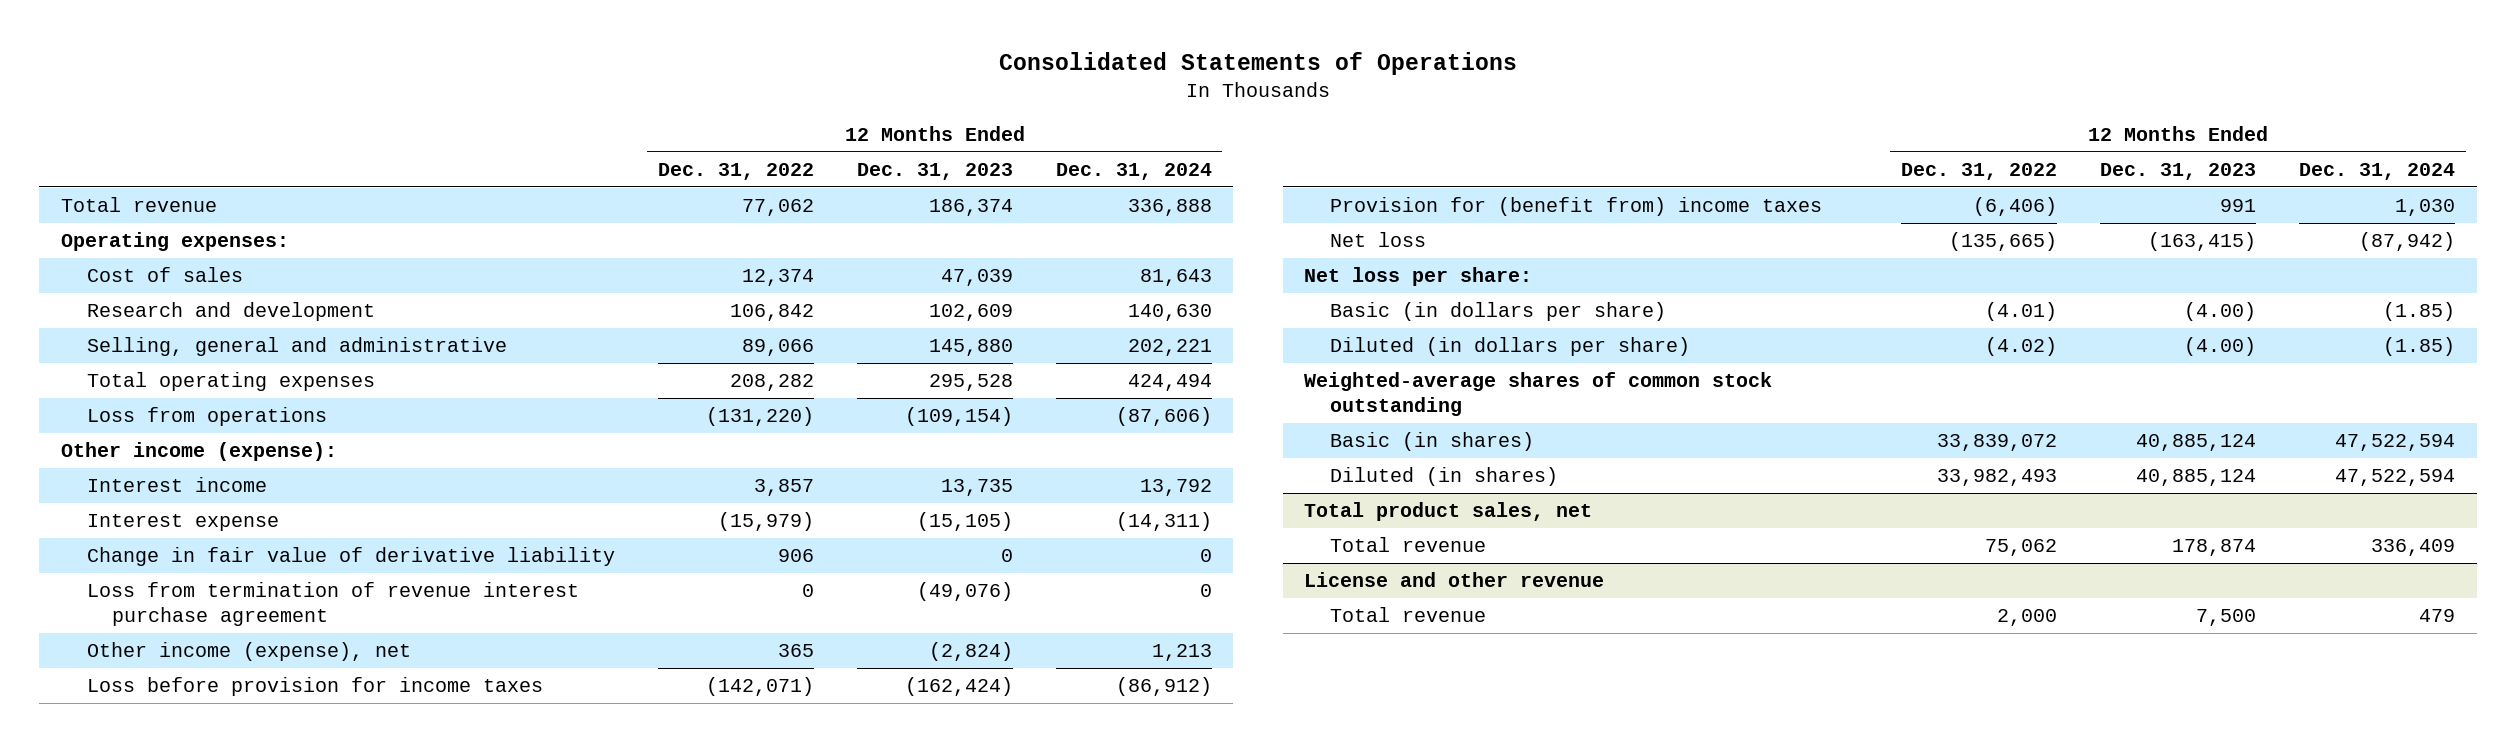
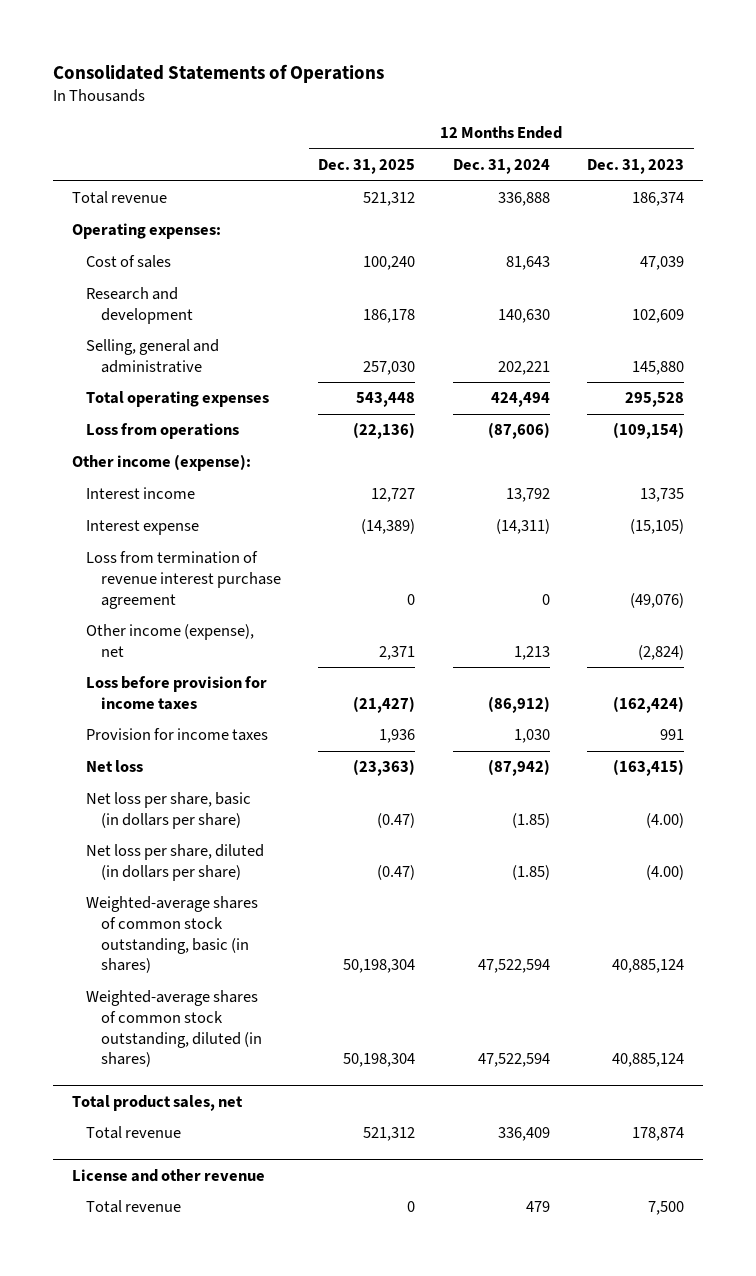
[657,162,814,180] Dec. 31, 2022 -> none
none -> [318,159,416,175] Dec. 31, 2025
[86,546,615,566] Change in fair value of derivative liability -> none
[1330,196,1823,216] Provision for (benefit from) income taxes -> [86,728,269,742] Provision for income taxes
[1304,266,1533,286] Net loss per share: -> none
[1304,371,1773,417] Weighted-average shares of common stock outstanding -> none
[1330,301,1667,321] Basic (in dollars per share) -> [86,792,252,829] Net loss per share, basic (in dollars per share)
[1330,336,1691,356] Diluted (in dollars per share) -> [86,844,265,881] Net loss per share, diluted (in dollars per share)
[1330,431,1535,451] Basic (in shares) -> [86,896,259,974] Weighted-average shares of common stock outstanding, basic (in shares)
[1330,466,1559,486] Diluted (in shares) -> [86,990,263,1068] Weighted-average shares of common stock outstanding, diluted (in shares)

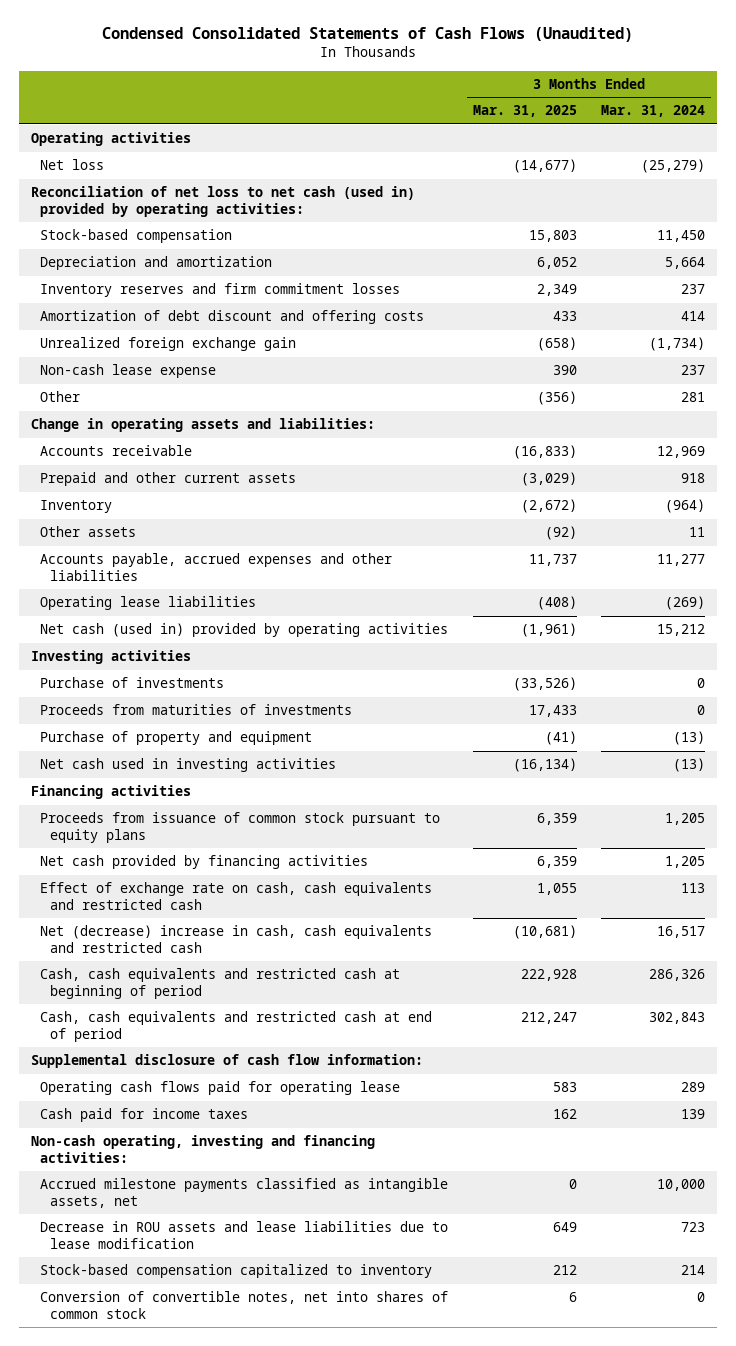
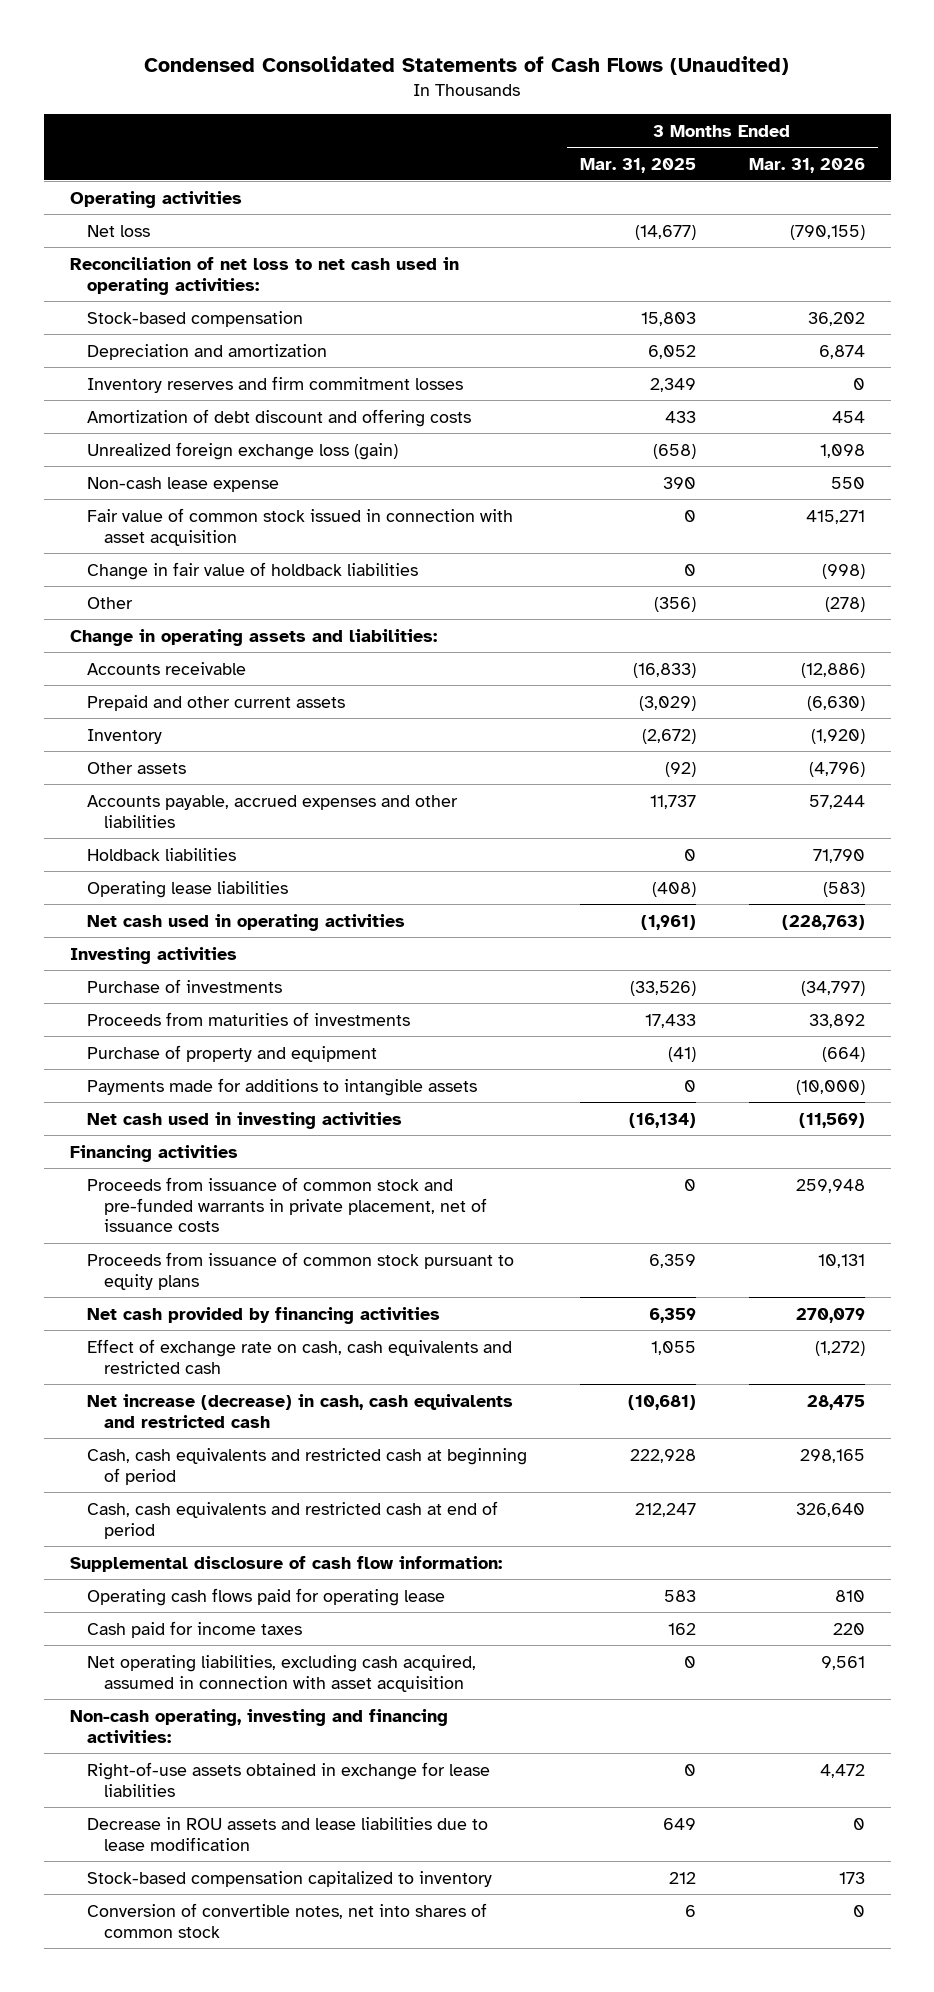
[601,105,706,118] Mar. 31, 2024 -> none
none -> [748,157,865,173] Mar. 31, 2026
[30,186,415,217] Reconciliation of net loss to net cash (used in) provided by operating activities: -> [69,256,459,295] Reconciliation of net loss to net cash used in operating activities:
[40,337,297,352] Unrealized foreign exchange gain -> [87,441,399,460] Unrealized foreign exchange loss (gain)
none -> [87,507,514,546] Fair value of common stock issued in connection with asset acquisition
none -> [87,561,419,580] Change in fair value of holdback liabilities
none -> [87,847,237,861] Holdback liabilities
[40,623,449,638] Net cash (used in) provided by operating activities -> [87,913,406,931] Net cash used in operating activities
none -> [87,1077,478,1096] Payments made for additions to intangible assets
none -> [87,1176,488,1233] Proceeds from issuance of common stock and pre-funded warrants in private placement, net of issuance costs
[40,925,433,953] Net (decrease) increase in cash, cash equivalents and restricted cash -> [87,1393,514,1428] Net increase (decrease) in cash, cash equivalents and restricted cash
none -> [87,1654,477,1692] Net operating liabilities, excluding cash acquired, assumed in connection with asset acquisition
[40,1178,449,1208] Accrued milestone payments classified as intangible assets, net -> none
none -> [87,1761,491,1797] Right-of-use assets obtained in exchange for lease liabilities

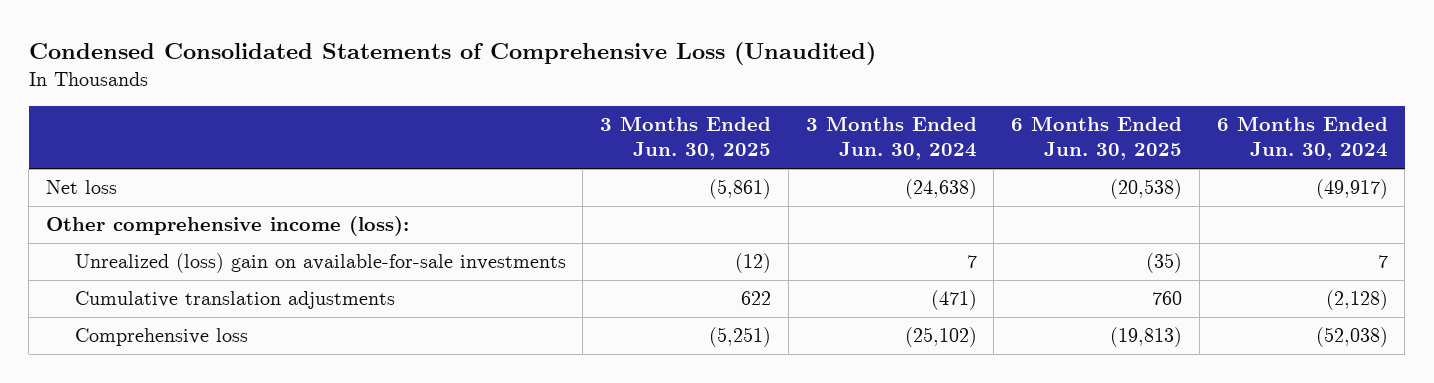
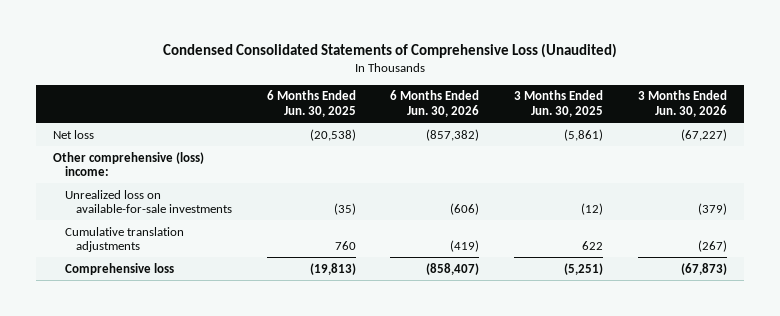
[805,115,977,161] 3 Months Ended Jun. 30, 2024 -> none
[1216,115,1388,161] 6 Months Ended Jun. 30, 2024 -> none
none -> [390,90,480,117] 6 Months Ended Jun. 30, 2026
none -> [637,90,727,117] 3 Months Ended Jun. 30, 2026
[46,216,410,237] Other comprehensive income (loss): -> [53,151,205,177] Other comprehensive (loss) income:
[74,253,566,274] Unrealized (loss) gain on available-for-sale investments -> [64,189,232,214] Unrealized loss on available-for-sale investments

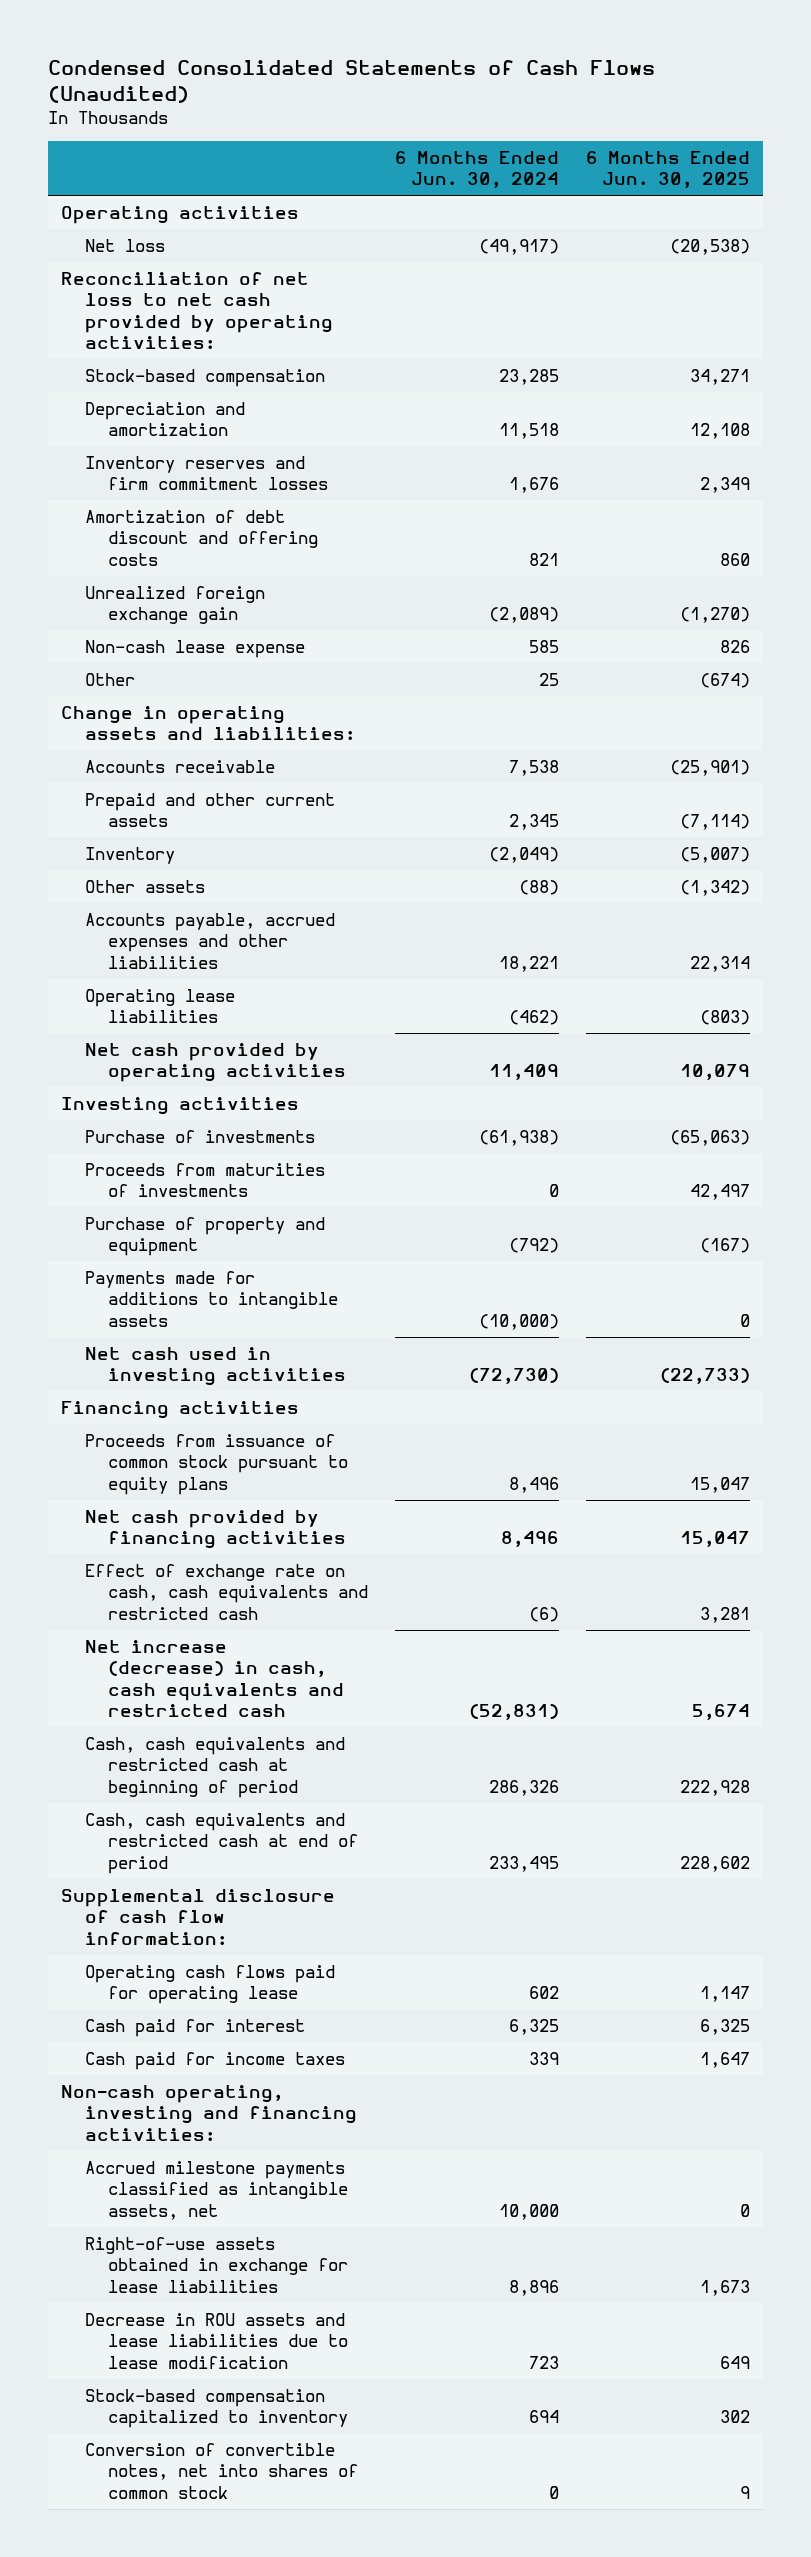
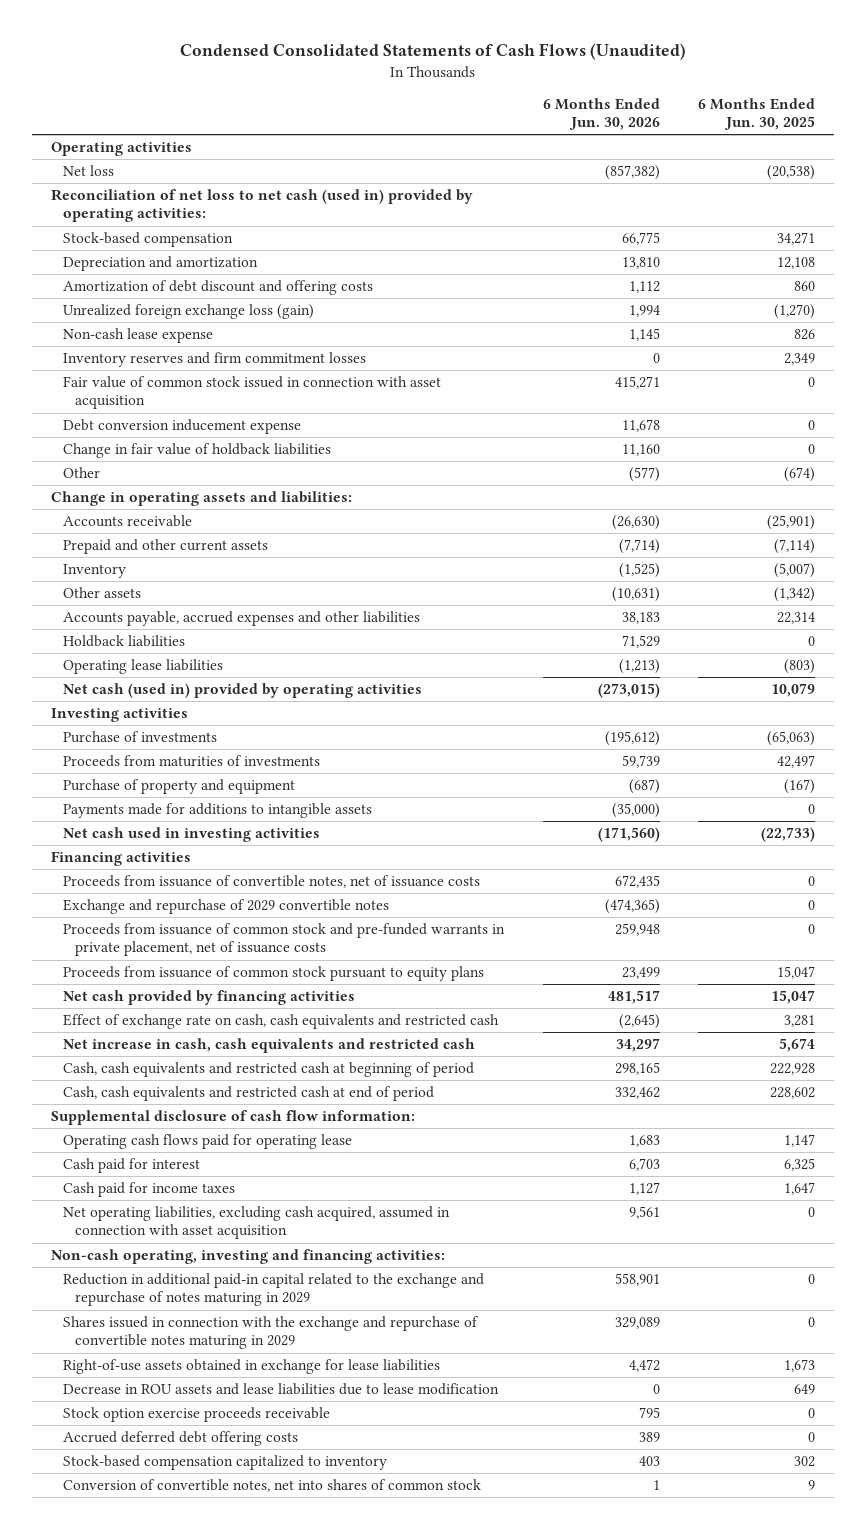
[394,151,559,189] 6 Months Ended Jun. 30, 2024 -> none
none -> [542,98,660,131] 6 Months Ended Jun. 30, 2026
[61,271,333,350] Reconciliation of net loss to net cash provided by operating activities: -> [51,189,474,223] Reconciliation of net loss to net cash (used in) provided by operating activities:
[84,585,265,625] Unrealized foreign exchange gain -> [63,304,315,320] Unrealized foreign exchange loss (gain)
[84,455,328,491] Inventory reserves and firm commitment losses -> [63,352,367,368] Inventory reserves and firm commitment losses
none -> [63,376,442,410] Fair value of common stock issued in connection with asset acquisition
none -> [63,419,302,435] Debt conversion inducement expense
none -> [63,443,332,459] Change in fair value of holdback liabilities
none -> [63,635,186,648] Holdback liabilities
[84,1042,346,1083] Net cash provided by operating activities -> [63,683,423,699] Net cash (used in) provided by operating activities
none -> [63,875,481,889] Proceeds from issuance of convertible notes, net of issuance costs
none -> [63,899,390,915] Exchange and repurchase of 2029 convertible notes
none -> [63,923,506,957] Proceeds from issuance of common stock and pre-funded warrants in private placement, net of issuance costs
[84,1639,344,1718] Net increase (decrease) in cash, cash equivalents and restricted cash -> [63,1038,476,1054] Net increase in cash, cash equivalents and restricted cash
none -> [63,1206,451,1240] Net operating liabilities, excluding cash acquired, assumed in connection with asset acquisition
[84,2160,348,2220] Accrued milestone payments classified as intangible assets, net -> none
none -> [63,1273,485,1307] Reduction in additional paid-in capital related to the exchange and repurchase of notes maturing in 2029
none -> [63,1316,480,1350] Shares issued in connection with the exchange and repurchase of convertible notes maturing in 2029
none -> [63,1407,331,1423] Stock option exercise proceeds receivable
none -> [63,1431,299,1447] Accrued deferred debt offering costs

